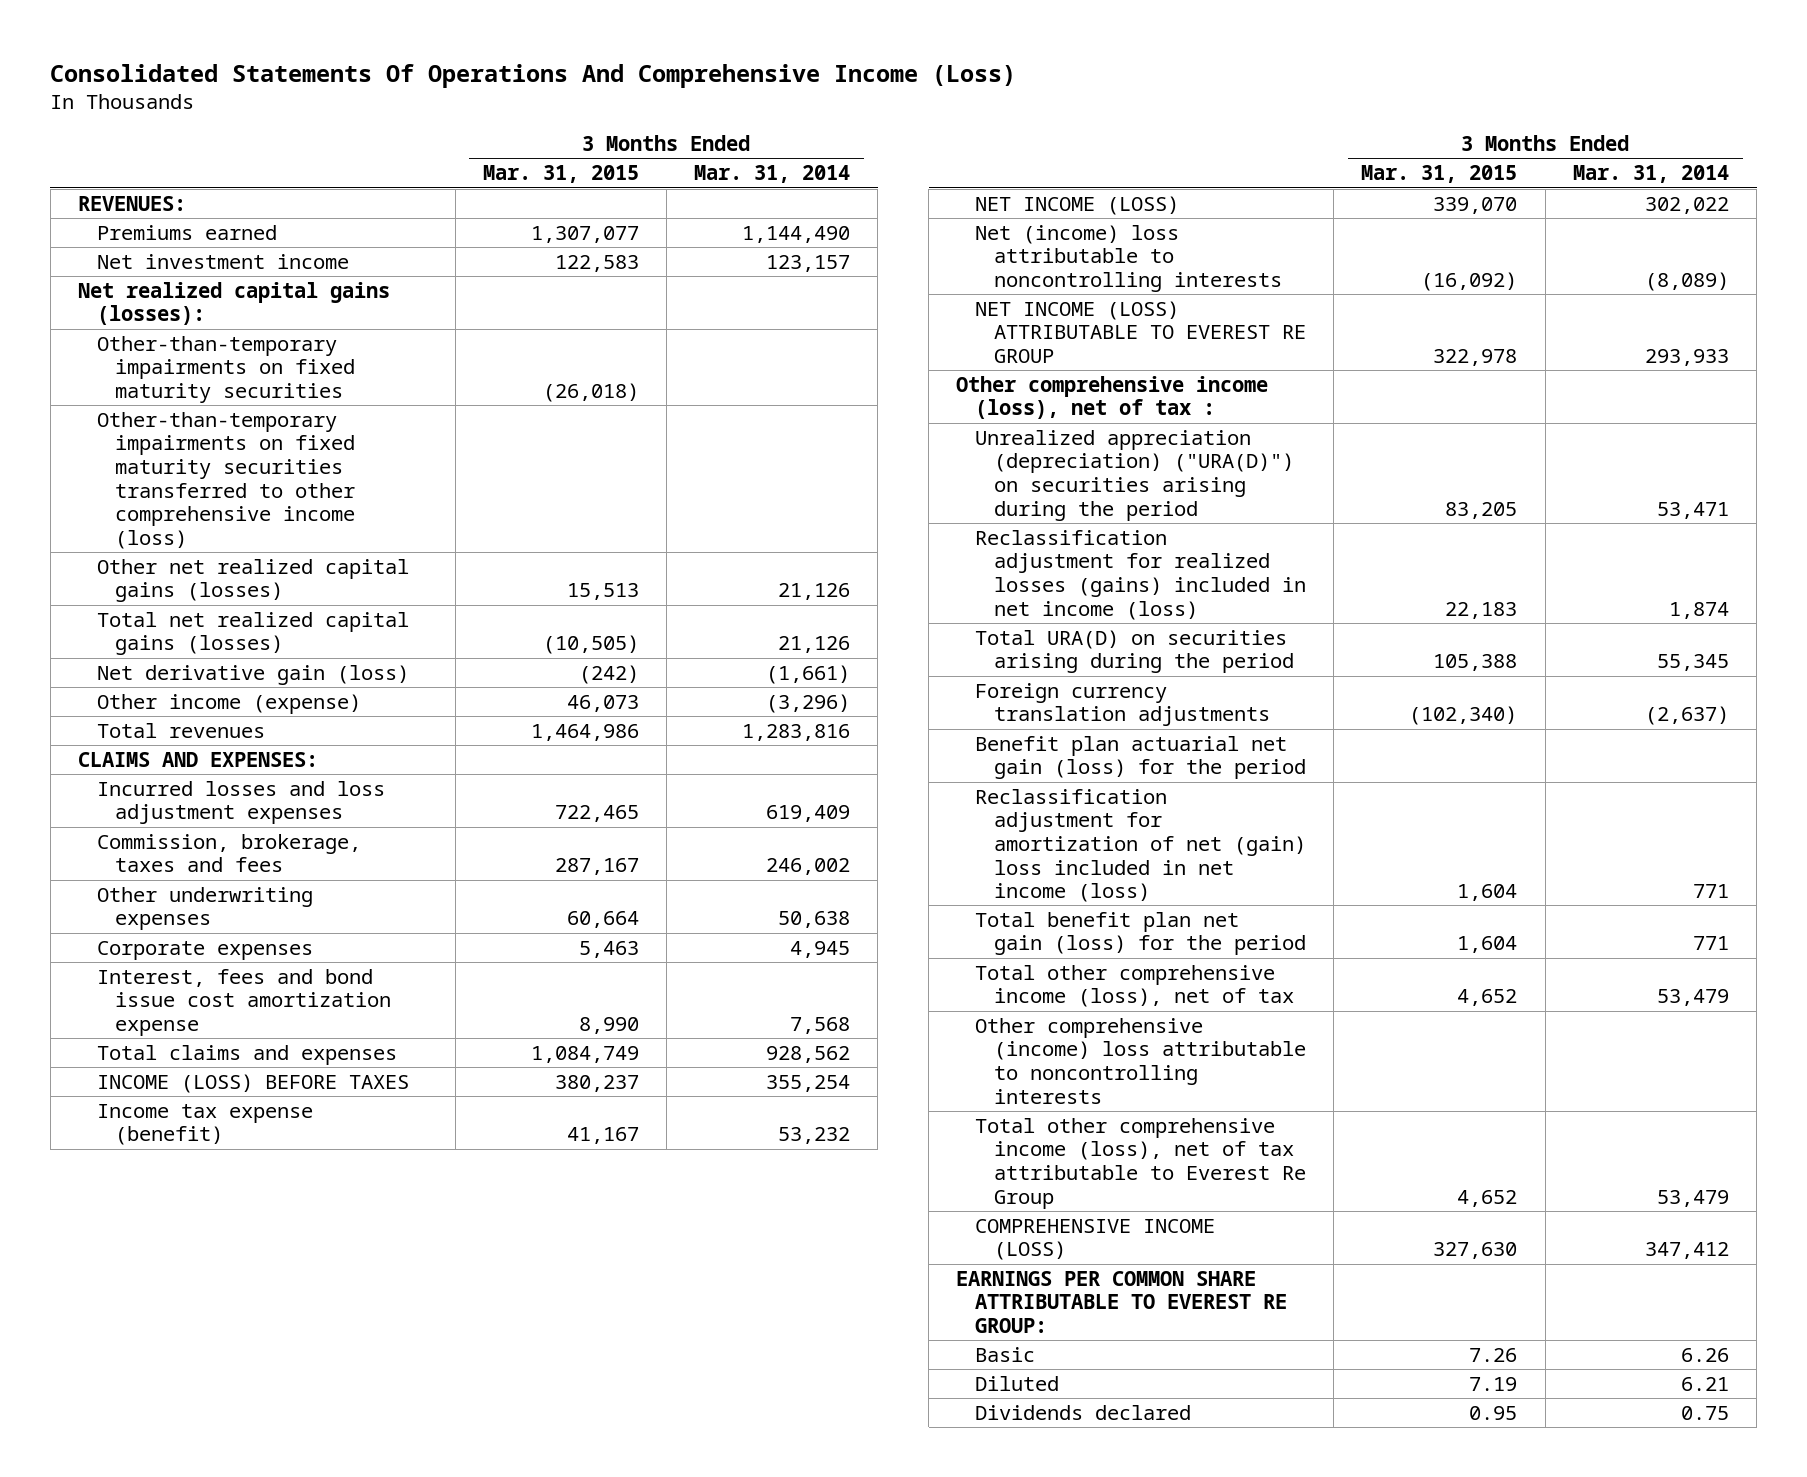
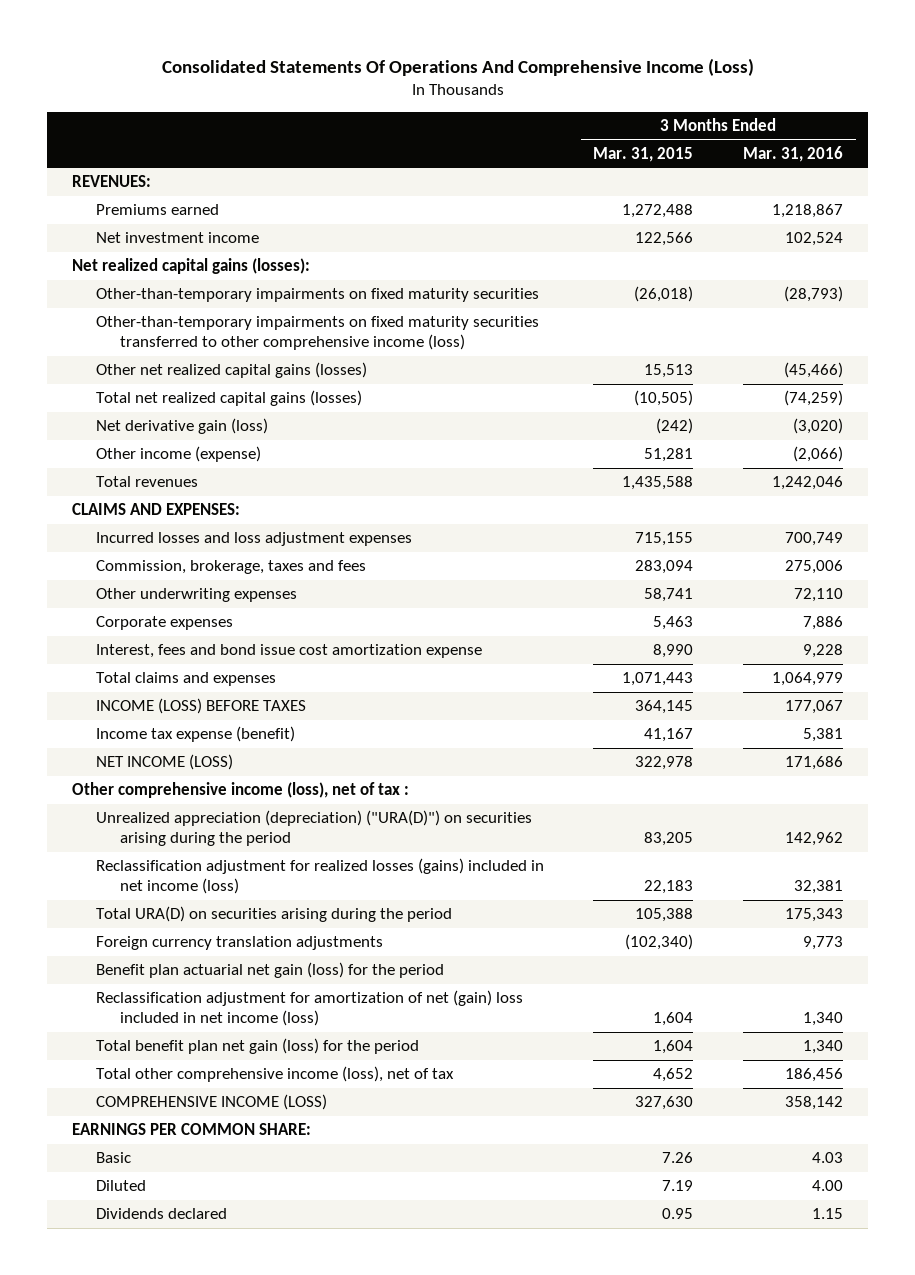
[694,165,851,184] Mar. 31, 2014 -> none
none -> [743,145,844,162] Mar. 31, 2016
[530,225,639,243] 1,307,077 -> [622,204,694,219] 1,272,488
[554,254,639,272] 122,583 -> [635,232,694,247] 122,566
[566,694,639,712] 46,073 -> [644,448,694,463] 51,281
[530,723,639,741] 1,464,986 -> [622,476,694,491] 1,435,588
[554,805,639,823] 722,465 -> [635,532,694,547] 715,155
[554,858,639,876] 287,167 -> [635,560,694,575] 283,094
[566,911,639,929] 60,664 -> [644,588,694,603] 58,741
[530,1045,639,1063] 1,084,749 -> [622,672,694,687] 1,071,443
[554,1074,639,1092] 380,237 -> [635,700,694,715] 364,145
[975,224,1282,293] Net (income) loss attributable to noncontrolling interests -> none
[975,300,1306,364] NET INCOME (LOSS) ATTRIBUTABLE TO EVEREST RE GROUP -> none
[1433,196,1518,214] 339,070 -> [635,756,694,771] 322,978
[975,1017,1306,1104] Other comprehensive (income) loss attributable to noncontrolling interests -> none
[975,1117,1306,1209] Total other comprehensive income (loss), net of tax attributable to Everest Re Group -> none
[956,1270,1288,1334] EARNINGS PER COMMON SHARE ATTRIBUTABLE TO EVEREST RE GROUP: -> [71,1123,311,1136] EARNINGS PER COMMON SHARE:

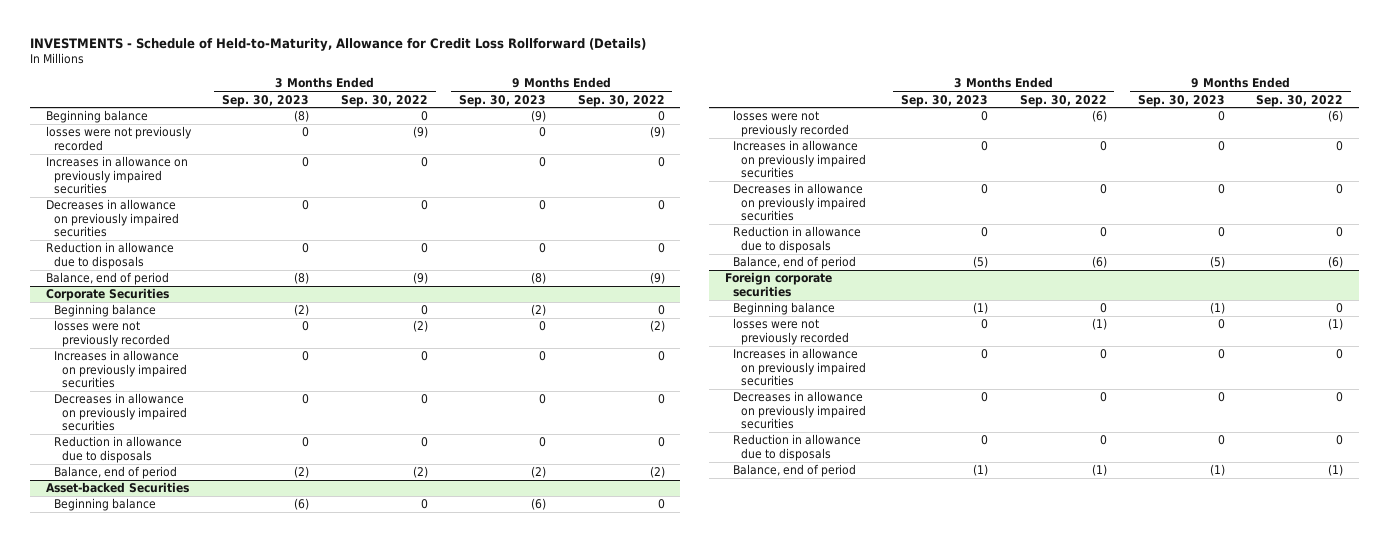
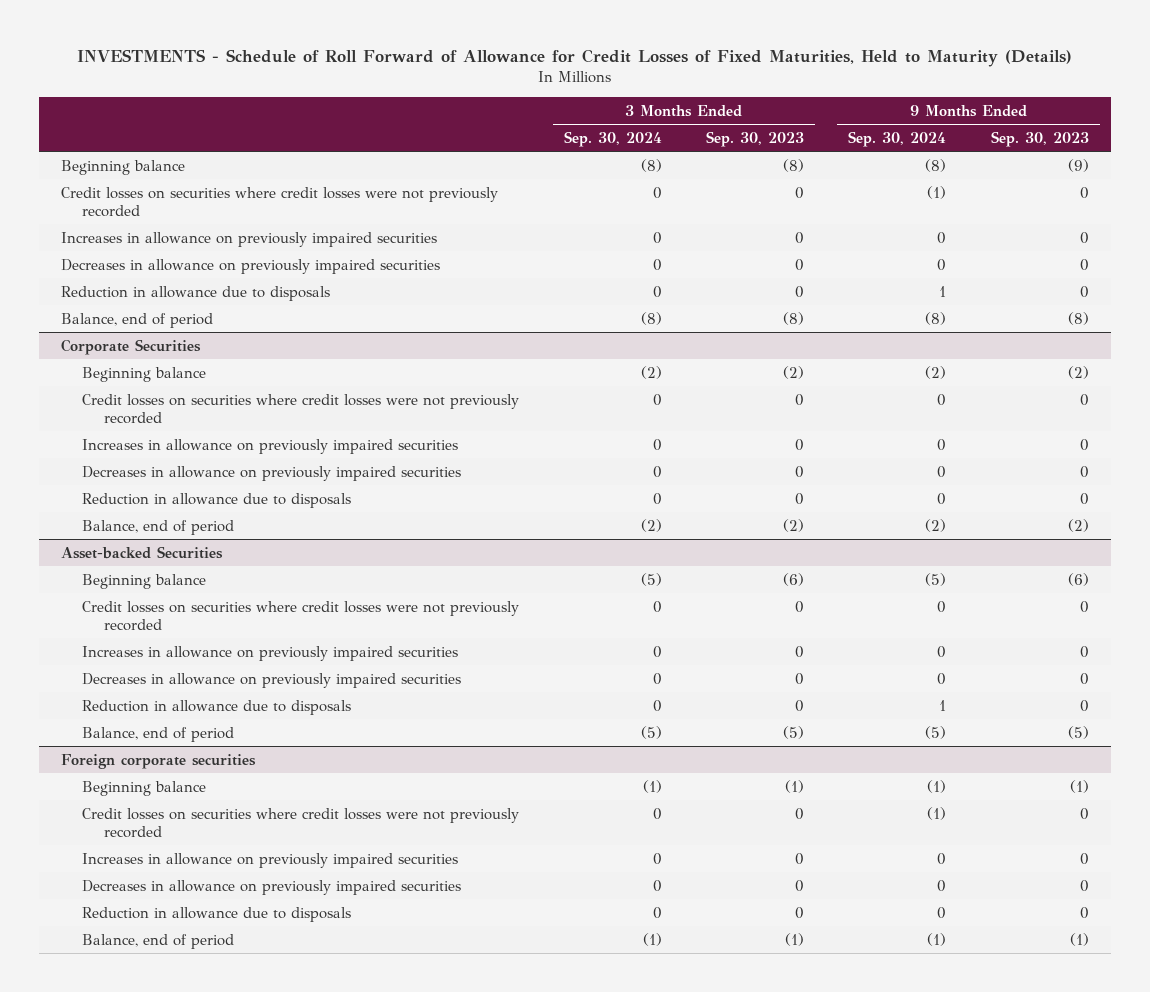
[30,37,647,51] INVESTMENTS - Schedule of Held-to-Maturity, Allowance for Credit Loss Rollforward (Details) -> [76,49,1072,68] INVESTMENTS - Schedule of Roll Forward of Allowance for Credit Losses of Fixed Maturities, Held to Maturity (Details)
[340,94,428,107] Sep. 30, 2022 -> none
[577,94,665,107] Sep. 30, 2022 -> none
none -> [563,130,662,147] Sep. 30, 2024
none -> [848,130,947,147] Sep. 30, 2024
[45,126,192,151] losses were not previously recorded -> [60,186,498,217] Credit losses on securities where credit losses were not previously recorded
[54,320,171,347] losses were not previously recorded -> [82,393,520,424] Credit losses on securities where credit losses were not previously recorded
[732,110,850,137] losses were not previously recorded -> [82,600,520,631] Credit losses on securities where credit losses were not previously recorded
[732,318,850,345] losses were not previously recorded -> [82,807,520,838] Credit losses on securities where credit losses were not previously recorded

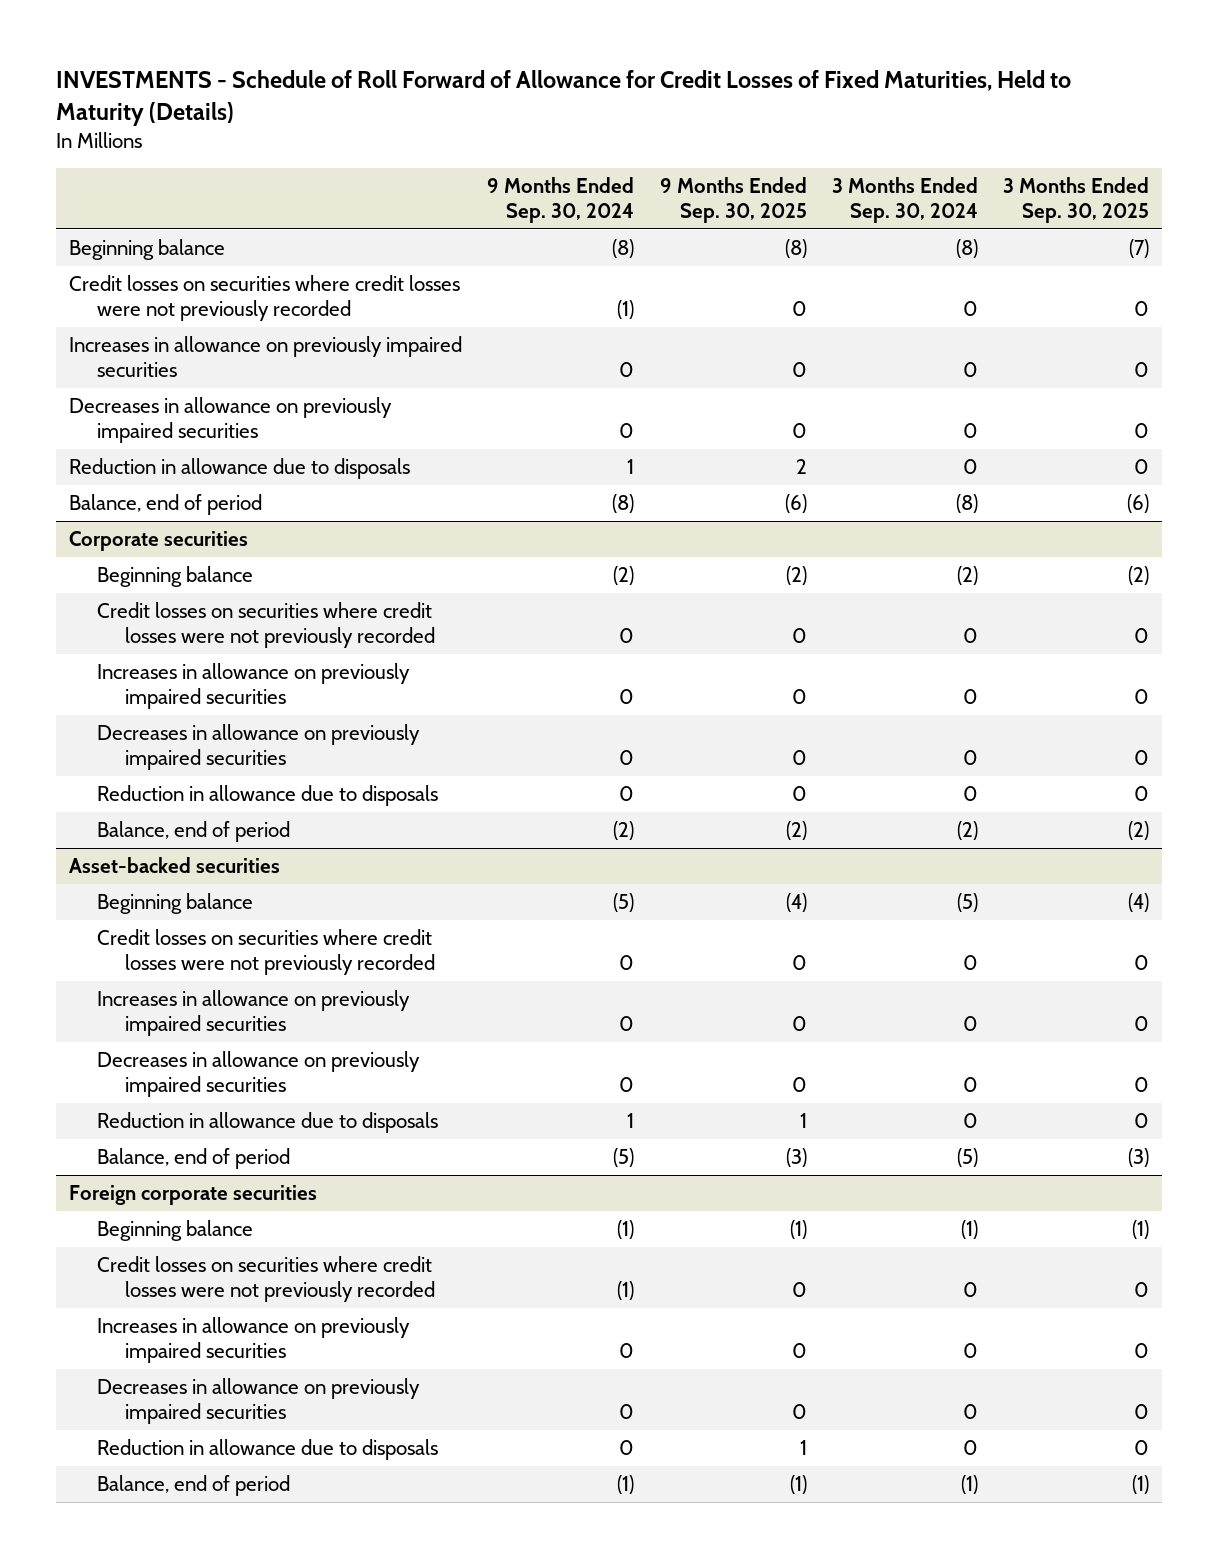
[706,130,805,147] Sep. 30, 2023 -> none
[990,130,1089,147] Sep. 30, 2023 -> none
none -> [659,177,807,224] 9 Months Ended Sep. 30, 2025
none -> [1003,177,1150,224] 3 Months Ended Sep. 30, 2025
[60,338,201,355] Corporate Securities -> [69,530,249,551] Corporate securities
[60,545,223,559] Asset-backed Securities -> [69,856,281,873] Asset-backed securities

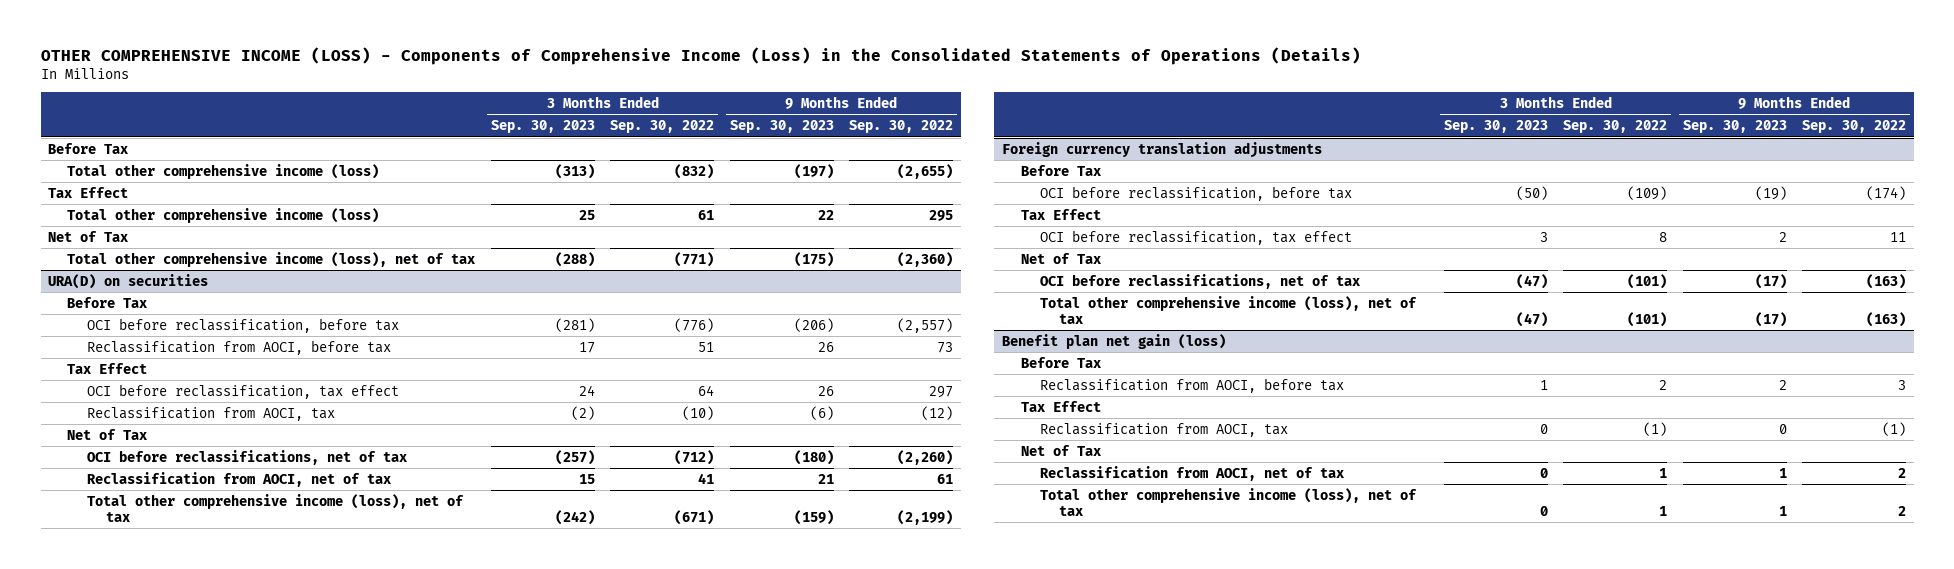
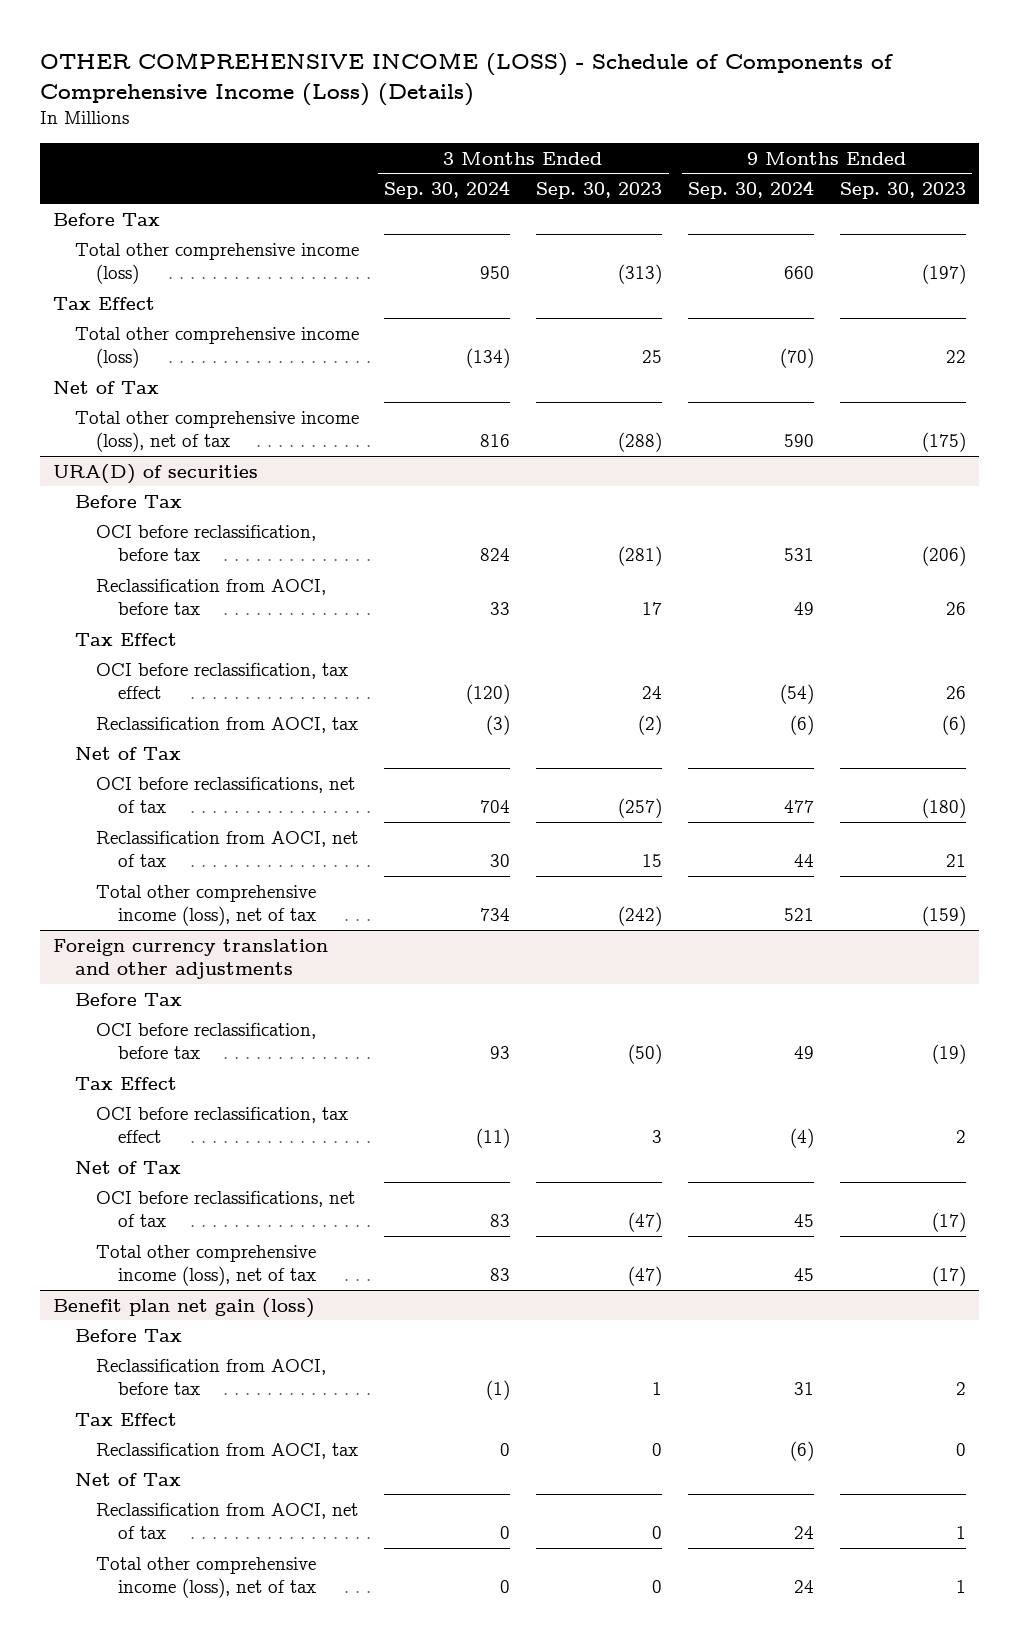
[40,47,1361,66] OTHER COMPREHENSIVE INCOME (LOSS) - Components of Comprehensive Income (Loss) in the Consolidated Statements of Operations (Details) -> [39,52,893,106] OTHER COMPREHENSIVE INCOME (LOSS) - Schedule of Components of Comprehensive Income (Loss) (Details)
[610,120,715,134] Sep. 30, 2022 -> none
[848,120,953,134] Sep. 30, 2022 -> none
none -> [384,179,511,199] Sep. 30, 2024
none -> [688,179,815,199] Sep. 30, 2024
[48,273,209,289] URA(D) on securities -> [52,463,258,484] URA(D) of securities
[1001,141,1322,158] Foreign currency translation adjustments -> [52,938,328,980] Foreign currency translation and other adjustments

